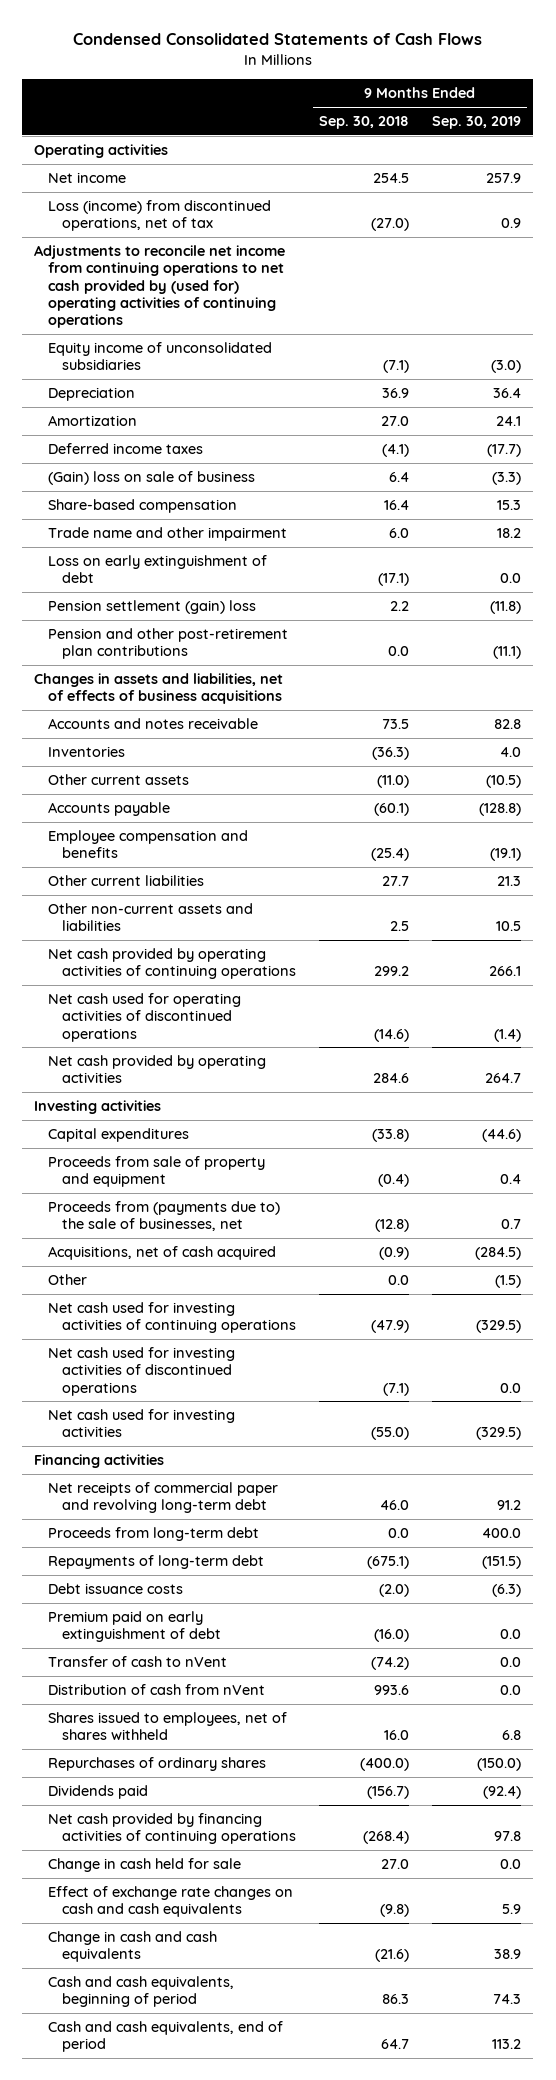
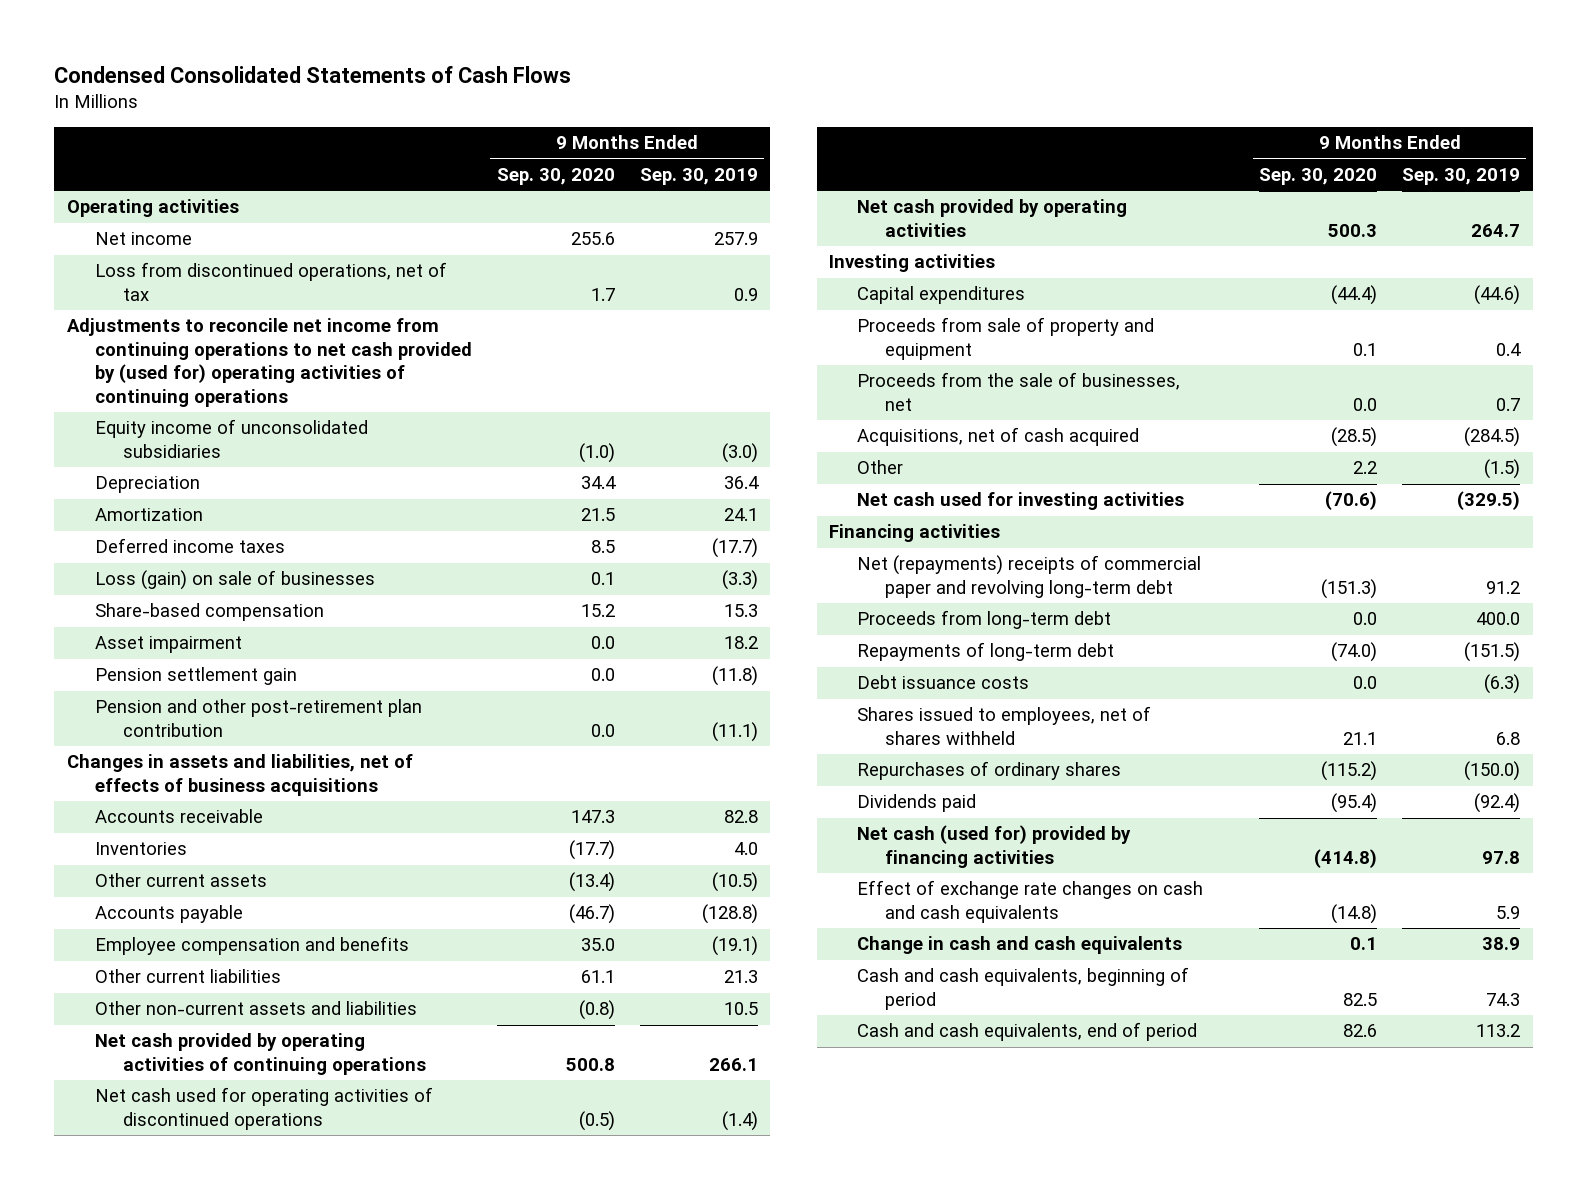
[319,116,410,130] Sep. 30, 2018 -> none
none -> [496,168,615,186] Sep. 30, 2020
[48,200,272,232] Loss (income) from discontinued operations, net of tax -> [94,262,447,301] Loss from discontinued operations, net of tax
[48,471,256,486] (Gain) loss on sale of business -> [94,570,375,591] Loss (gain) on sale of businesses
[48,555,268,584] Loss on early extinguishment of debt -> none
[48,527,288,542] Trade name and other impairment -> [94,636,242,654] Asset impairment
[48,600,257,615] Pension settlement (gain) loss -> [94,667,297,686] Pension settlement gain
[48,628,289,660] Pension and other post-retirement plan contributions -> [94,699,422,737] Pension and other post-retirement plan contribution
[48,718,259,730] Accounts and notes receivable -> [94,809,263,824] Accounts receivable
[48,1201,281,1232] Proceeds from (payments due to) the sale of businesses, net -> [857,372,1181,411] Proceeds from the sale of businesses, net
[48,1302,297,1334] Net cash used for investing activities of continuing operations -> none
[48,1347,236,1396] Net cash used for investing activities of discontinued operations -> none
[48,1482,279,1514] Net receipts of commercial paper and revolving long-term debt -> [857,555,1202,598] Net (repayments) receipts of commercial paper and revolving long-term debt
[48,1611,222,1643] Premium paid on early extinguishment of debt -> none
[48,1656,228,1668] Transfer of cash to nVent -> none
[48,1684,266,1696] Distribution of cash from nVent -> none
[48,1858,242,1873] Change in cash held for sale -> none
[48,1813,297,1845] Net cash provided by financing activities of continuing operations -> [857,825,1132,868] Net cash (used for) provided by financing activities

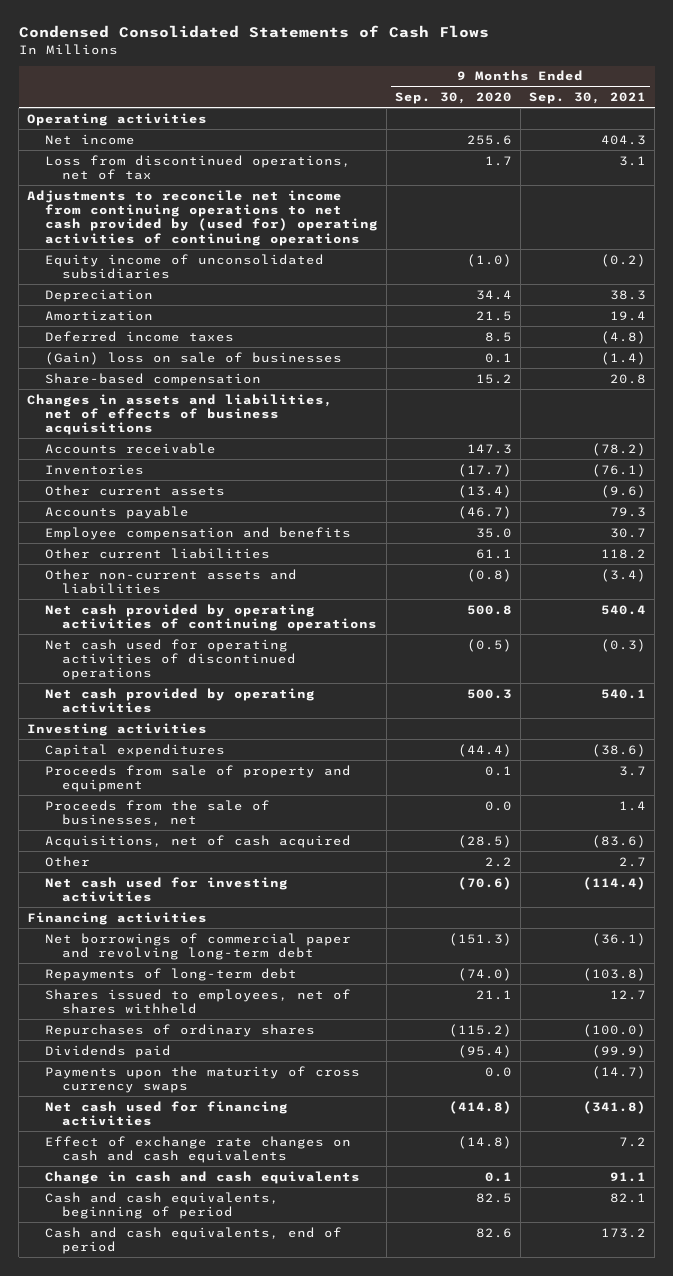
[639,168,758,186] Sep. 30, 2019 -> none
none -> [529,92,647,105] Sep. 30, 2021
[94,570,375,591] Loss (gain) on sale of businesses -> [44,351,342,365] (Gain) loss on sale of businesses
[94,636,242,654] Asset impairment -> none
[94,667,297,686] Pension settlement gain -> none
[94,699,422,737] Pension and other post-retirement plan contribution -> none
[857,610,1112,630] Proceeds from long-term debt -> none
[857,555,1202,598] Net (repayments) receipts of commercial paper and revolving long-term debt -> [44,932,351,960] Net borrowings of commercial paper and revolving long-term debt
[857,675,1030,690] Debt issuance costs -> none
none -> [44,1065,360,1093] Payments upon the maturity of cross currency swaps
[857,825,1132,868] Net cash (used for) provided by financing activities -> [44,1100,288,1126] Net cash used for financing activities

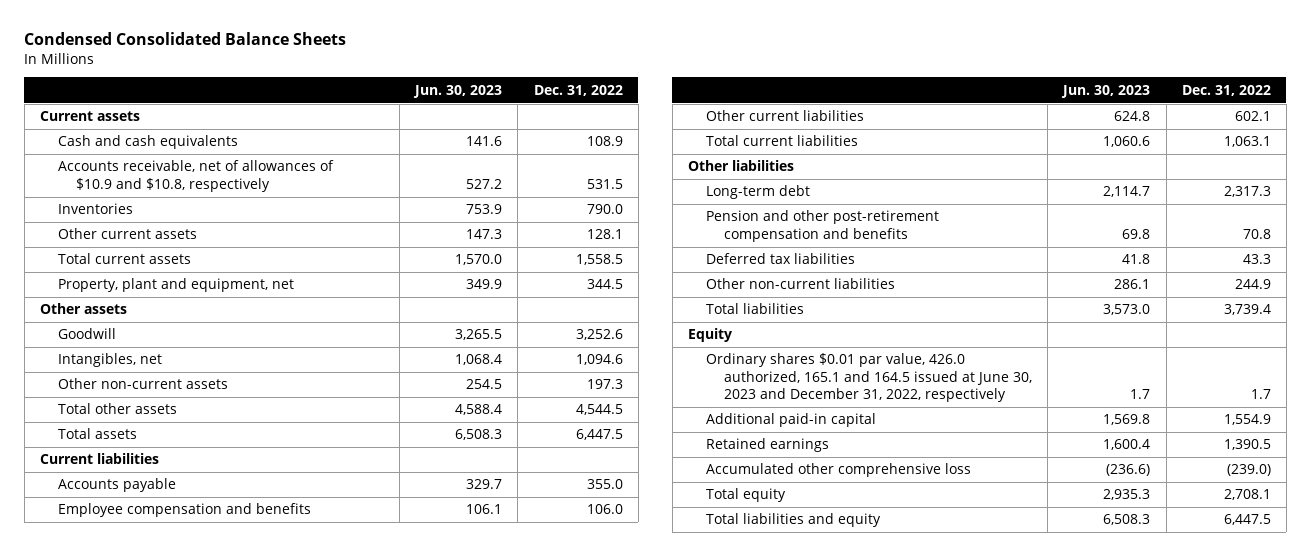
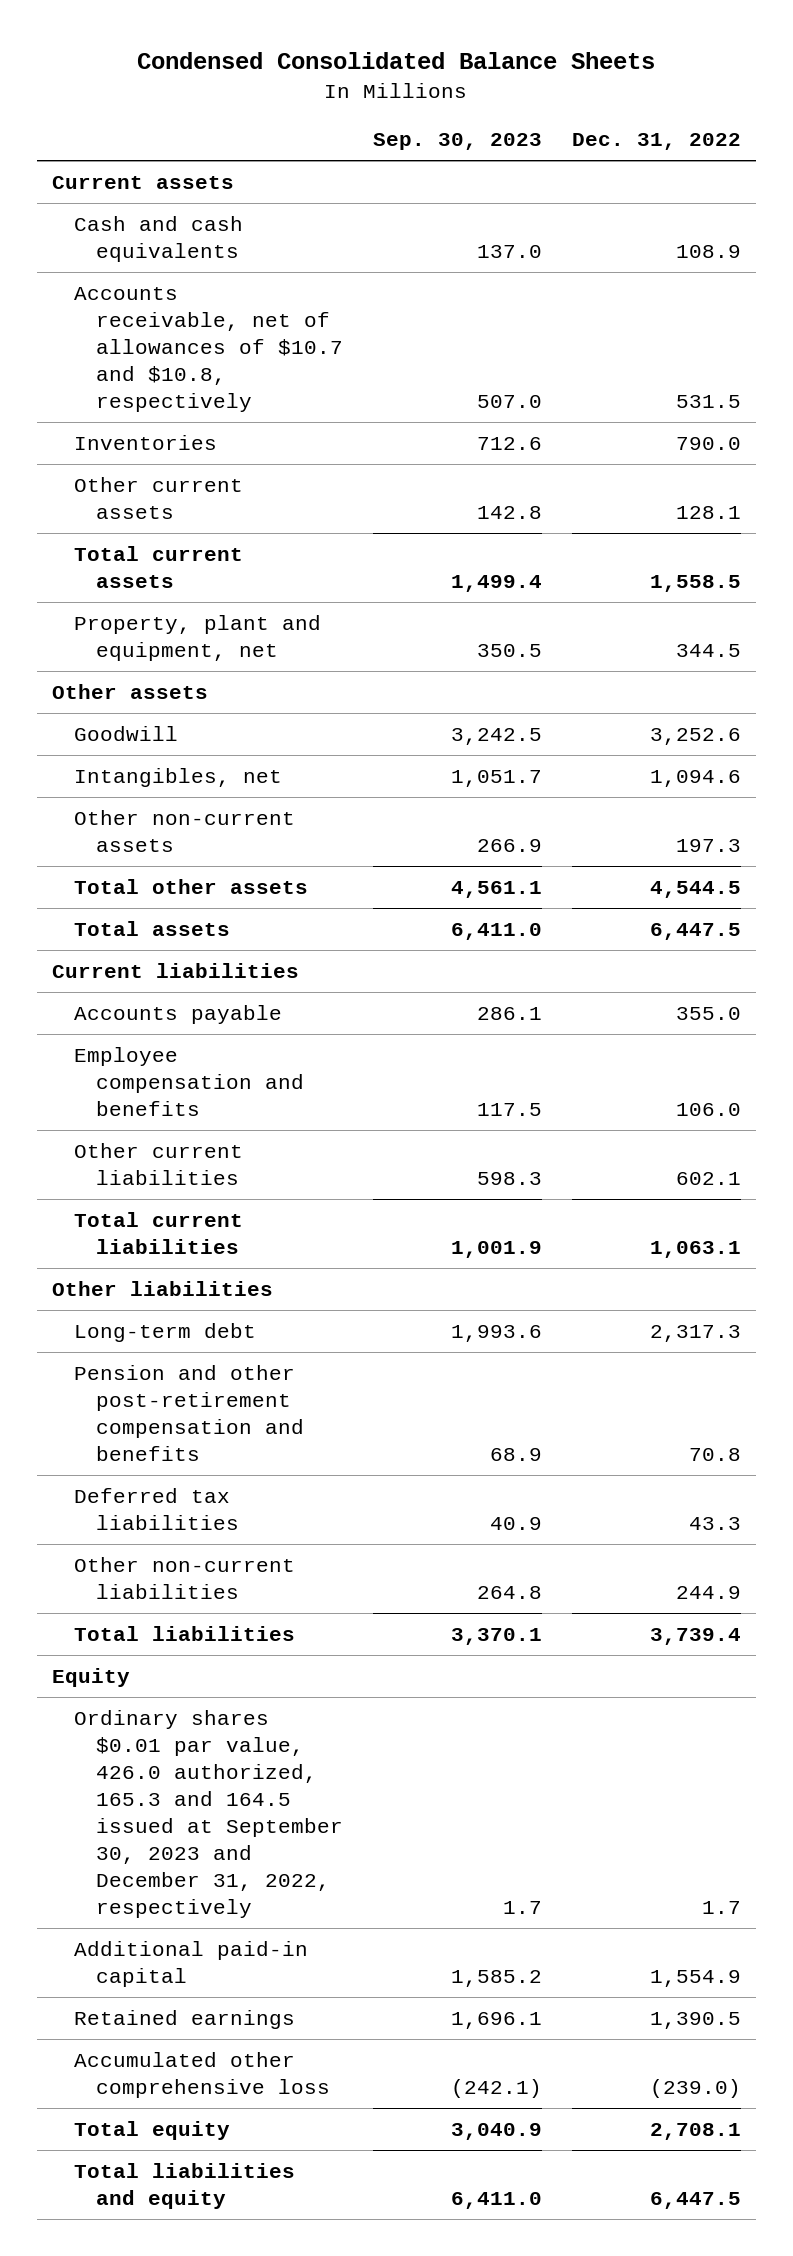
[413,84,503,98] Jun. 30, 2023 -> none
none -> [372,133,542,151] Sep. 30, 2023
[57,160,334,192] Accounts receivable, net of allowances of $10.9 and $10.8, respectively -> [73,286,343,413] Accounts receivable, net of allowances of $10.7 and $10.8, respectively
[706,353,1033,403] Ordinary shares $0.01 par value, 426.0 authorized, 165.1 and 164.5 issued at June 30, 2023 and December 31, 2022, respectively -> [73,1709,343,1919] Ordinary shares $0.01 par value, 426.0 authorized, 165.3 and 164.5 issued at September 30, 2023 and December 31, 2022, respectively

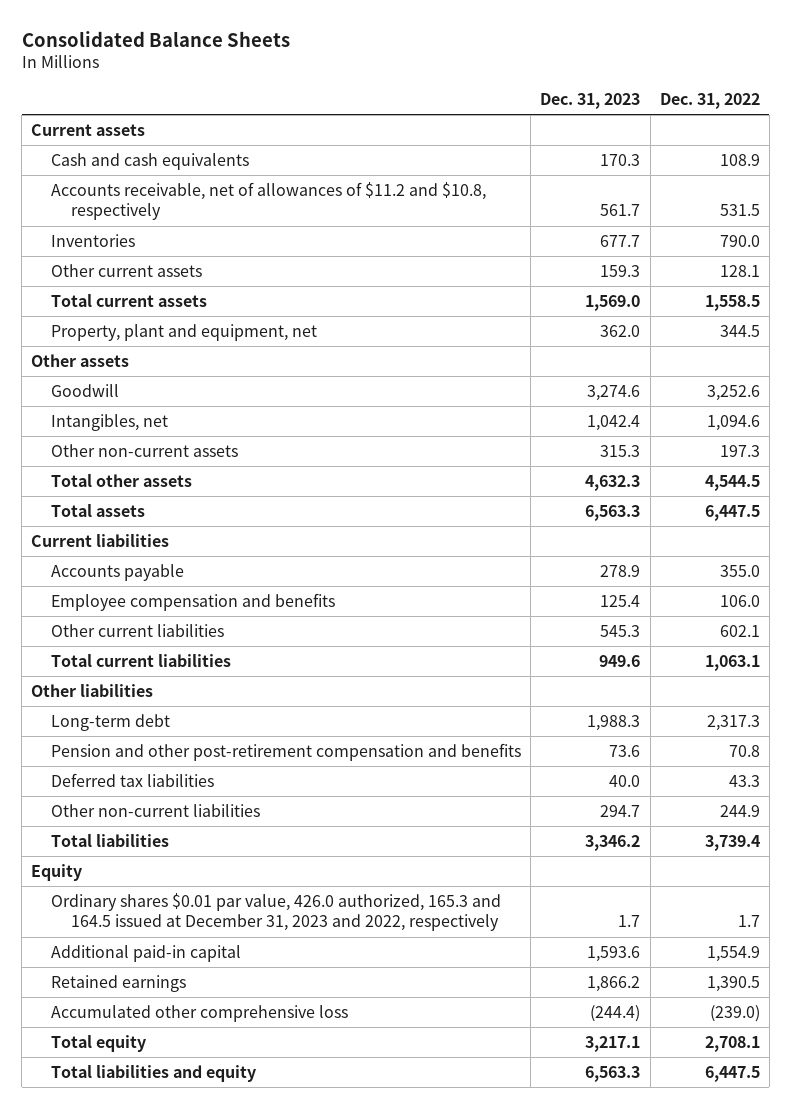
[137,52,656,70] Condensed Consolidated Balance Sheets -> [21,30,290,47] Consolidated Balance Sheets
[372,133,542,151] Sep. 30, 2023 -> none
none -> [540,92,641,109] Dec. 31, 2023
[73,286,343,413] Accounts receivable, net of allowances of $10.7 and $10.8, respectively -> [51,181,487,221] Accounts receivable, net of allowances of $11.2 and $10.8, respectively
[73,1709,343,1919] Ordinary shares $0.01 par value, 426.0 authorized, 165.3 and 164.5 issued at September 30, 2023 and December 31, 2022, respectively -> [51,892,502,932] Ordinary shares $0.01 par value, 426.0 authorized, 165.3 and 164.5 issued at December 31, 2023 and 2022, respectively

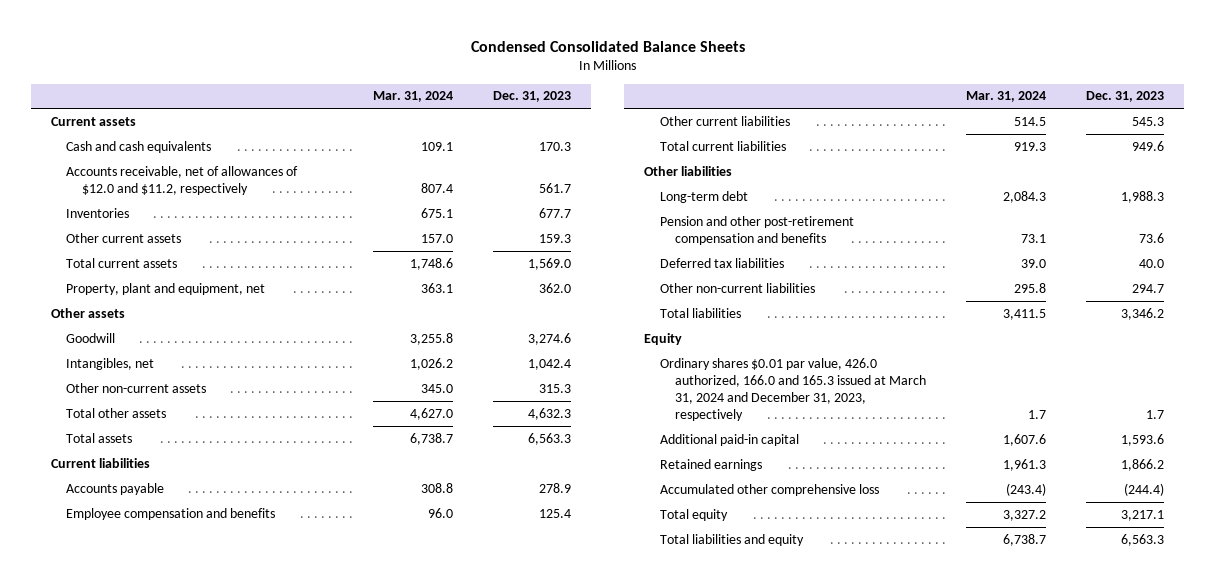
[21,30,290,47] Consolidated Balance Sheets -> [470,41,745,53] Condensed Consolidated Balance Sheets
[659,92,760,109] Dec. 31, 2022 -> none
none -> [372,91,453,103] Mar. 31, 2024
[51,181,487,221] Accounts receivable, net of allowances of $11.2 and $10.8, respectively -> [66,165,299,195] Accounts receivable, net of allowances of $12.0 and $11.2, respectively
[51,892,502,932] Ordinary shares $0.01 par value, 426.0 authorized, 165.3 and 164.5 issued at December 31, 2023 and 2022, respectively -> [659,357,926,421] Ordinary shares $0.01 par value, 426.0 authorized, 166.0 and 165.3 issued at March 31, 2024 and December 31, 2023, respectively

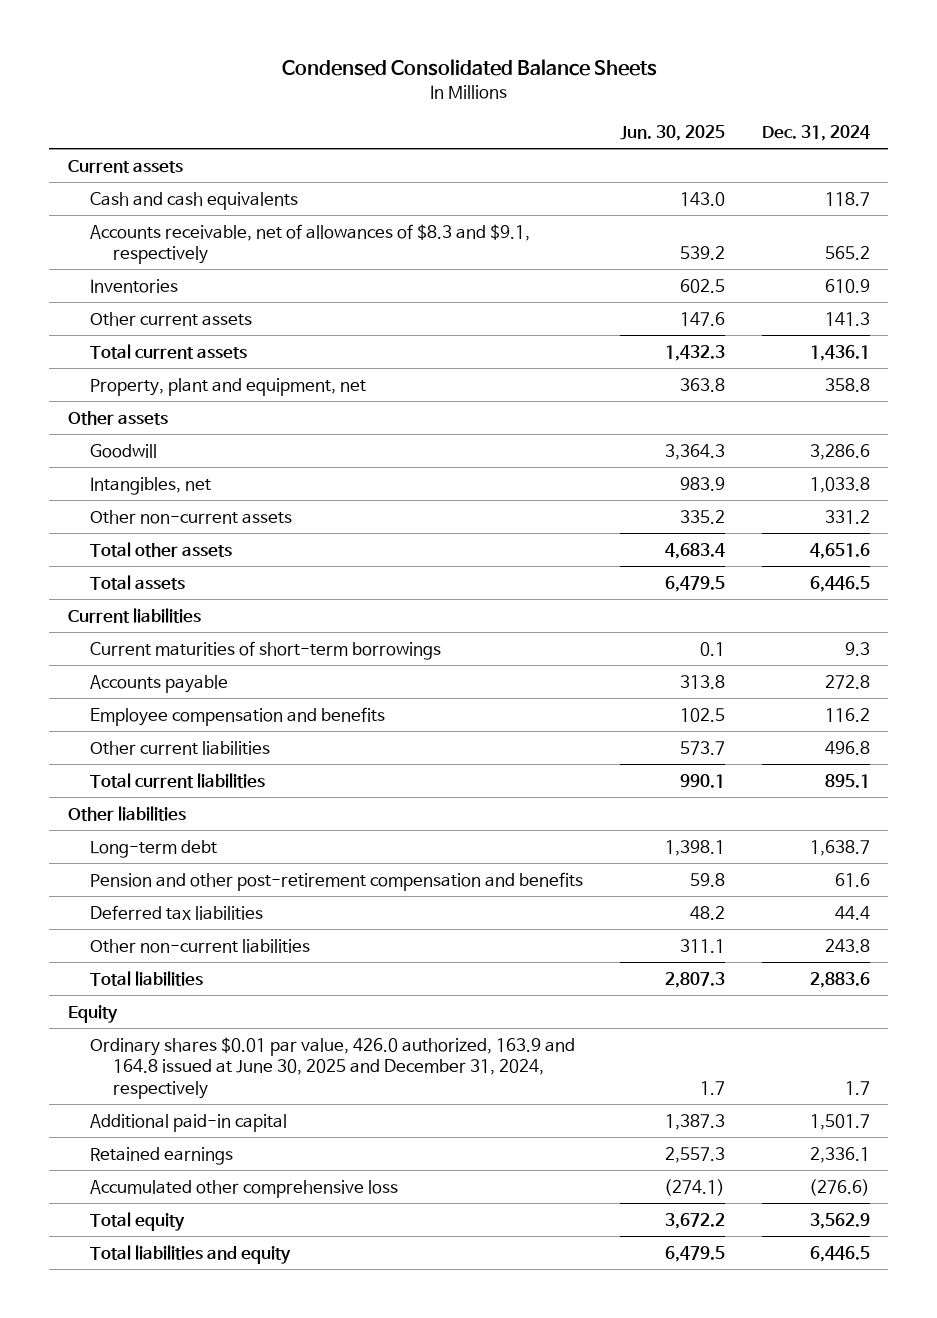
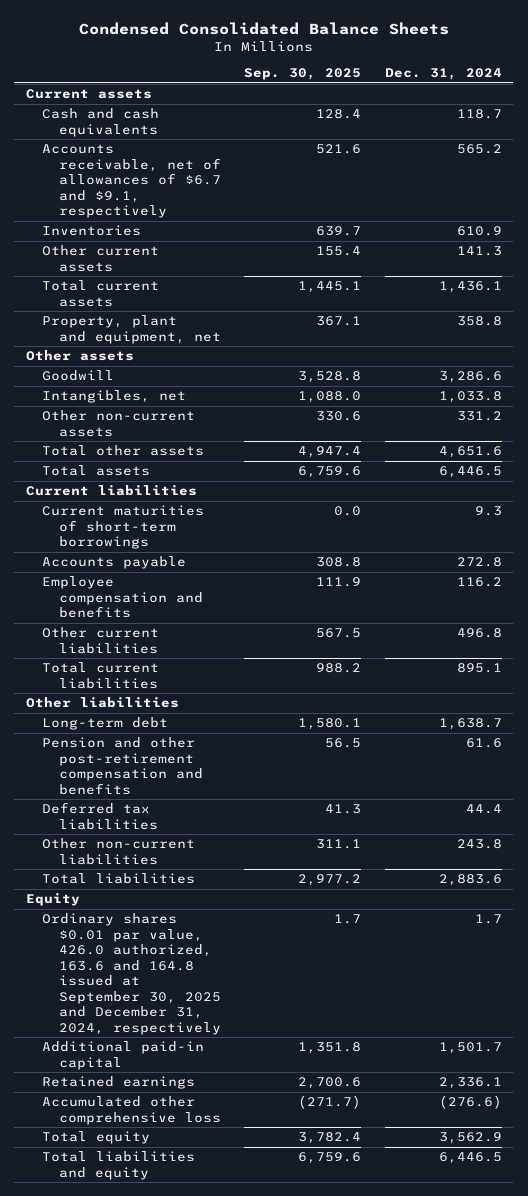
[619,124,725,141] Jun. 30, 2025 -> none
none -> [244,68,362,81] Sep. 30, 2025
[90,223,531,265] Accounts receivable, net of allowances of $8.3 and $9.1, respectively -> [42,144,221,219] Accounts receivable, net of allowances of $6.7 and $9.1, respectively
[90,1036,576,1099] Ordinary shares $0.01 par value, 426.0 authorized, 163.9 and 164.8 issued at June 30, 2025 and December 31, 2024, respectively -> [42,913,221,1035] Ordinary shares $0.01 par value, 426.0 authorized, 163.6 and 164.8 issued at September 30, 2025 and December 31, 2024, respectively

